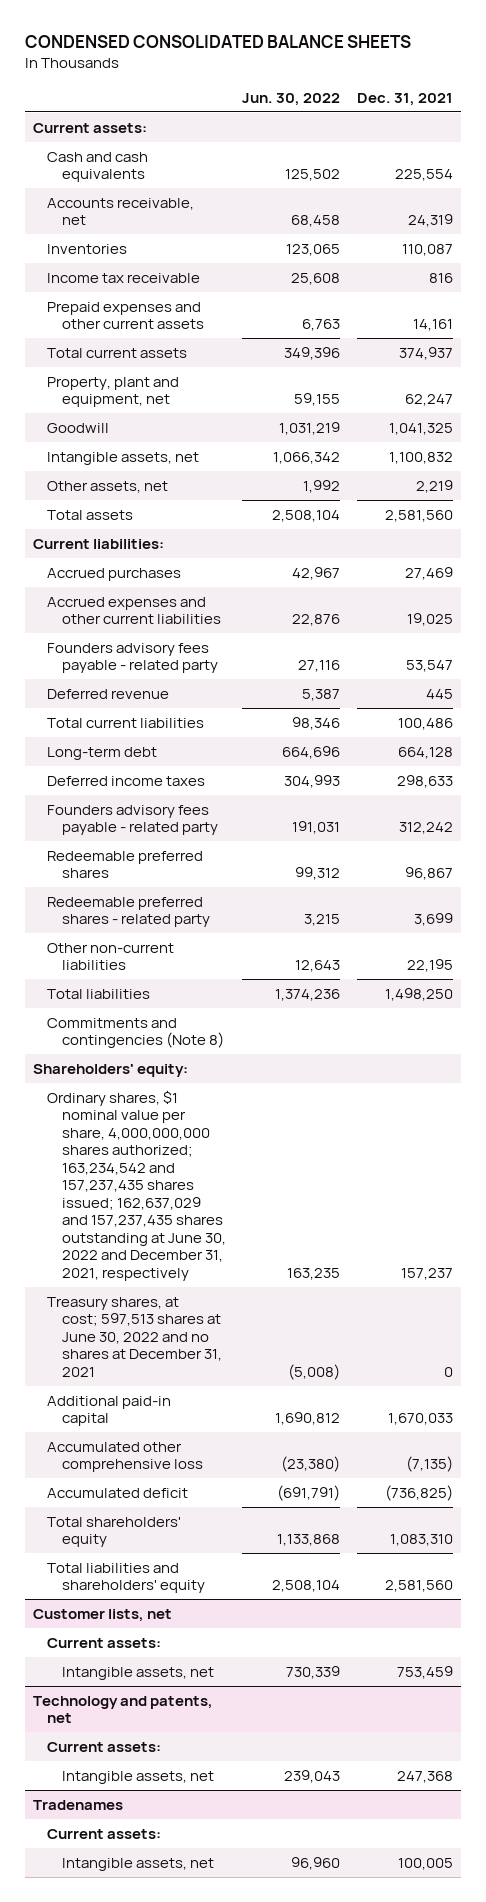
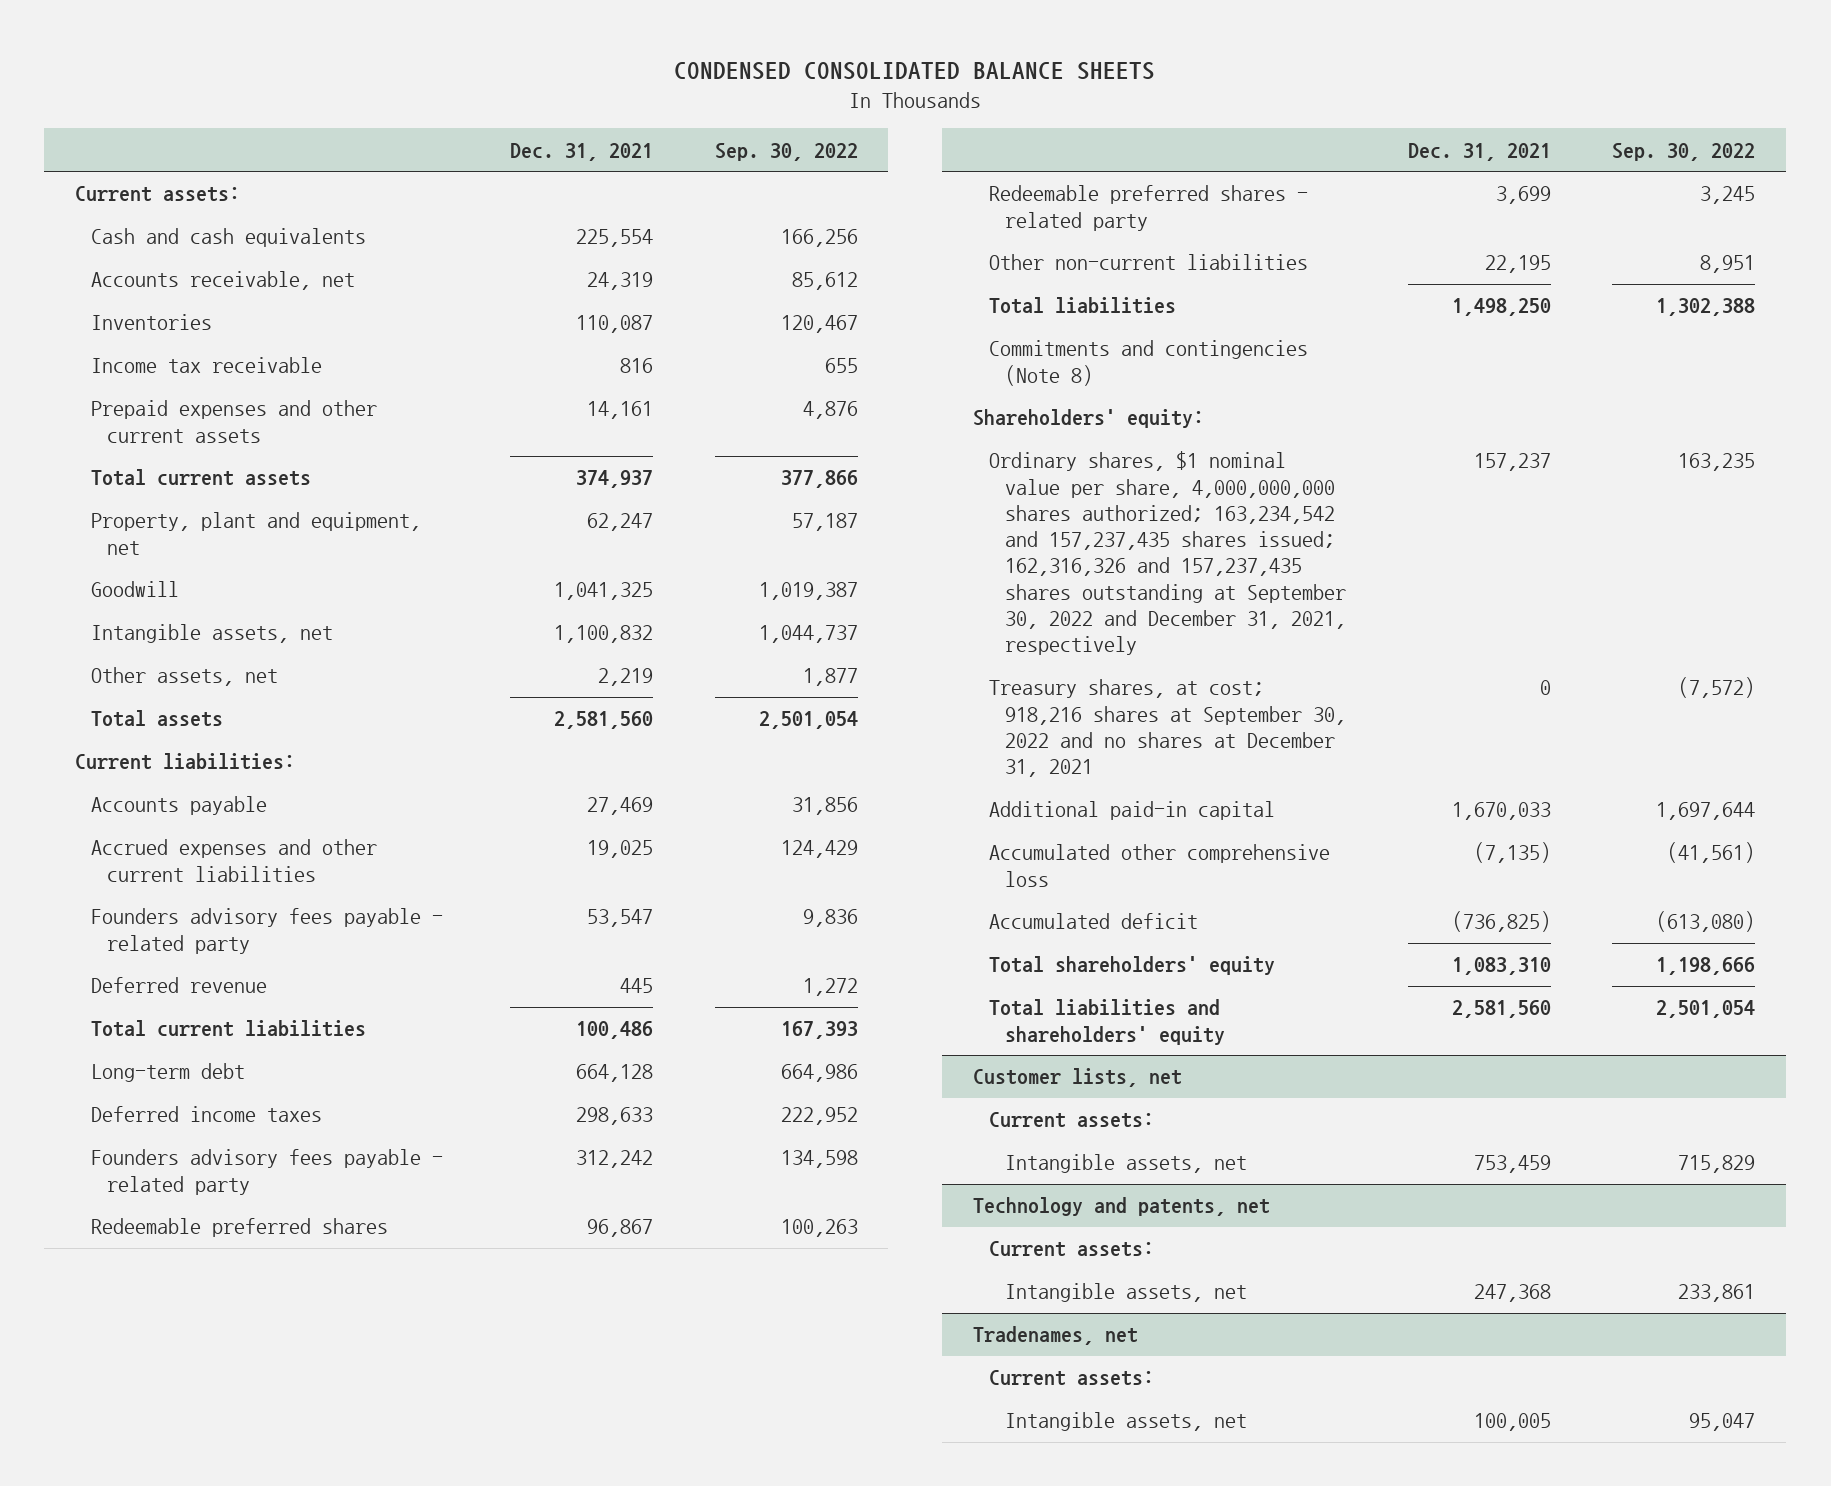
[242,92,341,106] Jun. 30, 2022 -> none
none -> [714,142,858,161] Sep. 30, 2022
[47,567,182,581] Accrued purchases -> [91,796,268,816] Accounts payable
[47,1089,226,1281] Ordinary shares, $1 nominal value per share, 4,000,000,000 shares authorized; 163,234,542 and 157,237,435 shares issued; 162,637,029 and 157,237,435 shares outstanding at June 30, 2022 and December 31, 2021, respectively -> [989,451,1346,656] Ordinary shares, $1 nominal value per share, 4,000,000,000 shares authorized; 163,234,542 and 157,237,435 shares issued; 162,316,326 and 157,237,435 shares outstanding at September 30, 2022 and December 31, 2021, respectively
[47,1296,222,1377] Treasury shares, at cost; 597,513 shares at June 30, 2022 and no shares at December 31, 2021 -> [989,679,1346,778] Treasury shares, at cost; 918,216 shares at September 30, 2022 and no shares at December 31, 2021
[32,1799,123,1810] Tradenames -> [973,1326,1139,1346] Tradenames, net

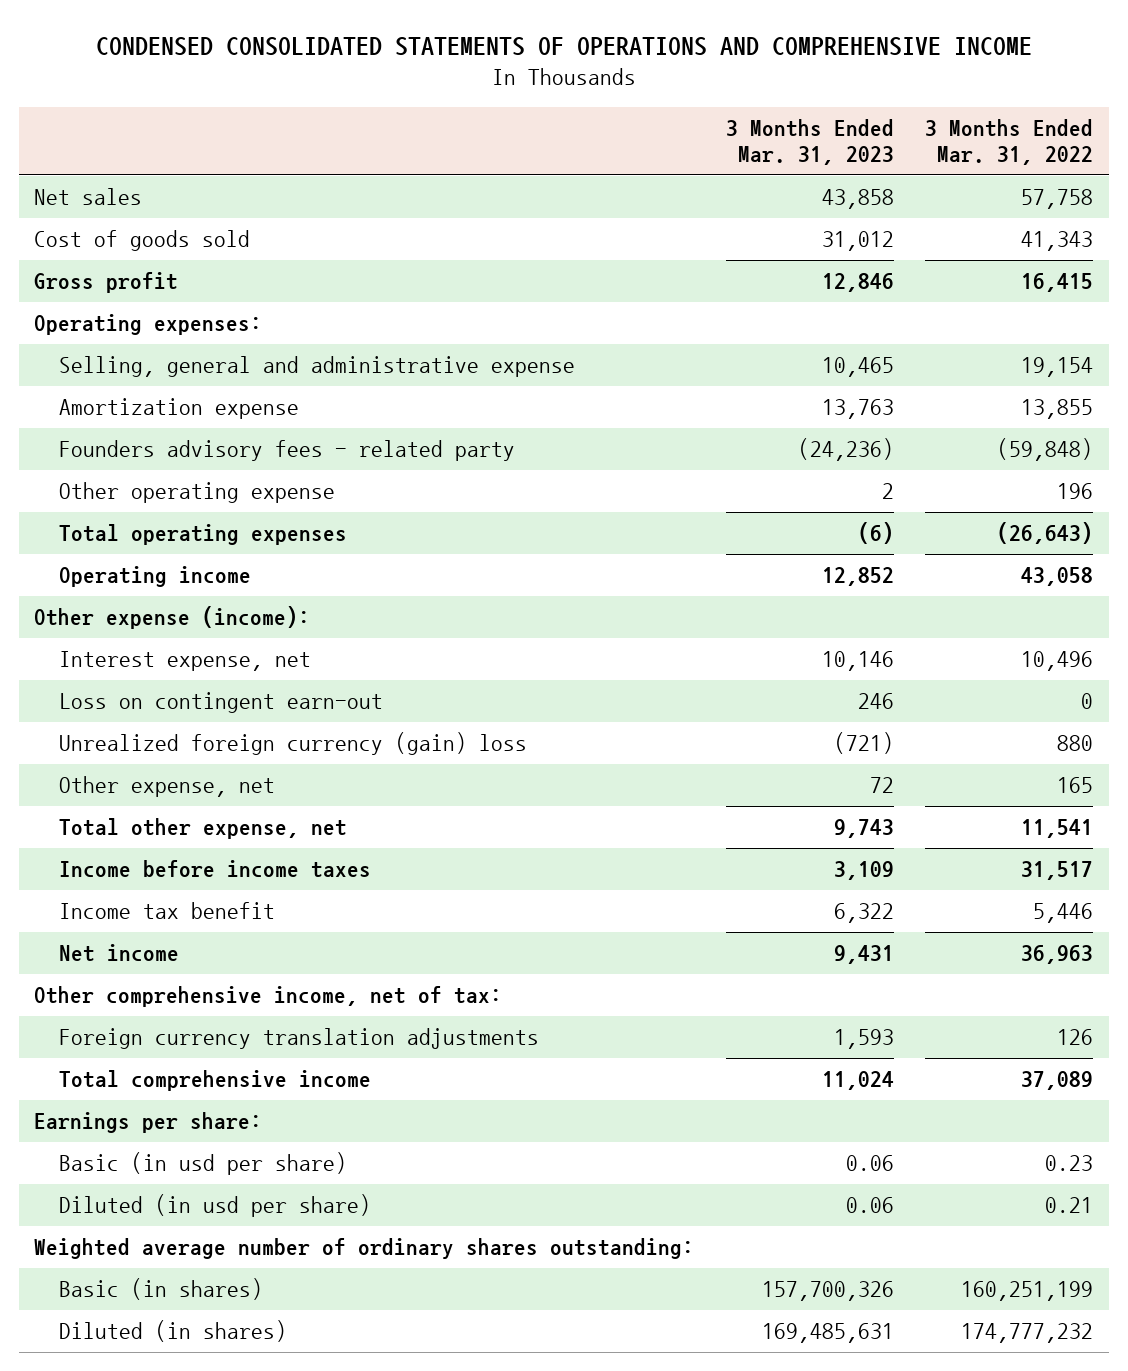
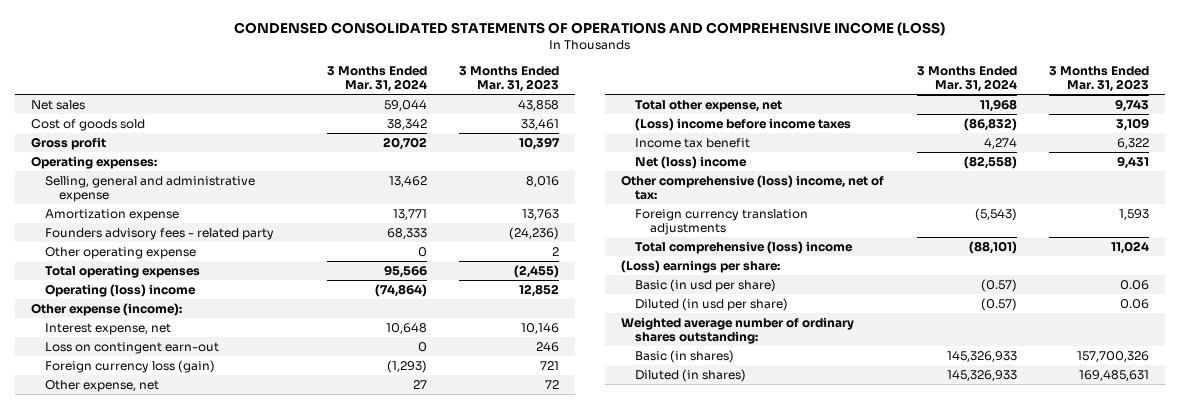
[95,36,1032,56] CONDENSED CONSOLIDATED STATEMENTS OF OPERATIONS AND COMPREHENSIVE INCOME -> [234,22,946,37] CONDENSED CONSOLIDATED STATEMENTS OF OPERATIONS AND COMPREHENSIVE INCOME (LOSS)
[925,119,1094,166] 3 Months Ended Mar. 31, 2022 -> none
none -> [326,66,427,92] 3 Months Ended Mar. 31, 2024
[821,231,894,252] 31,012 -> [521,118,560,130] 33,461
[821,273,894,293] 12,846 -> [519,136,561,150] 10,397
[821,357,894,378] 10,465 -> [526,175,560,187] 8,016
[857,522,894,545] (6) -> [514,264,560,278] (2,455)
[59,566,252,588] Operating income -> [45,283,197,297] Operating (loss) income
[59,732,528,756] Unrealized foreign currency (gain) loss -> [45,359,216,373] Foreign currency loss (gain)
[833,732,894,755] (721) -> [540,360,560,370] 721
[59,860,372,879] Income before income taxes -> [635,117,852,131] (Loss) income before income taxes
[59,944,180,963] Net income -> [635,155,748,169] Net (loss) income
[34,986,503,1008] Other comprehensive income, net of tax: -> [621,174,885,200] Other comprehensive (loss) income, net of tax:
[59,1070,372,1092] Total comprehensive income -> [635,240,854,254] Total comprehensive (loss) income
[34,1112,263,1134] Earnings per share: -> [621,259,781,273] (Loss) earnings per share:

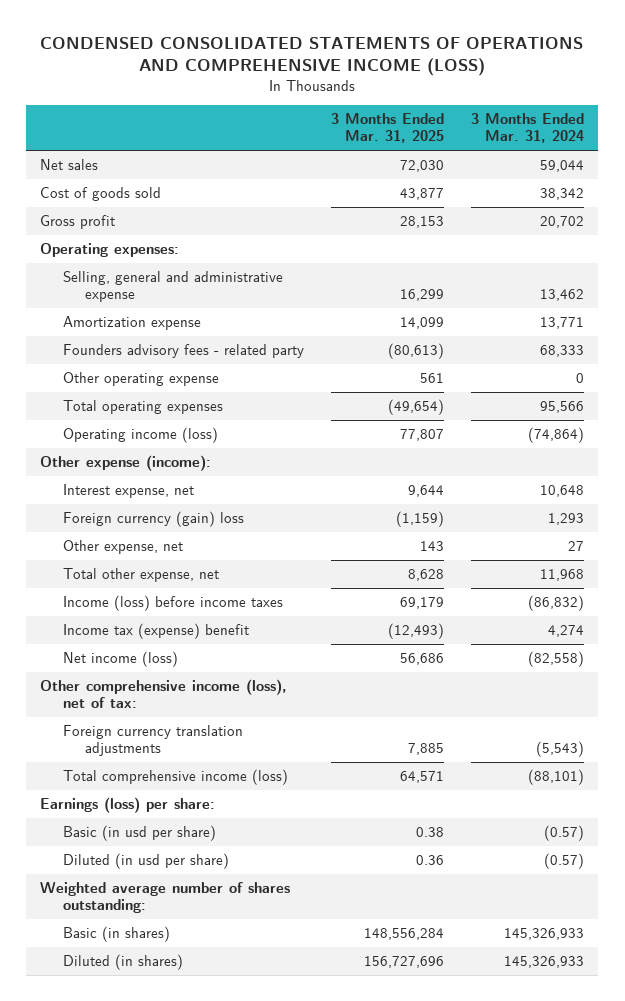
[459,66,560,92] 3 Months Ended Mar. 31, 2023 -> none
none -> [331,113,445,144] 3 Months Ended Mar. 31, 2025
[45,283,197,297] Operating (loss) income -> [62,427,218,444] Operating income (loss)
[45,341,220,354] Loss on contingent earn-out -> none
[45,359,216,373] Foreign currency loss (gain) -> [62,511,244,528] Foreign currency (gain) loss
[386,359,427,373] (1,293) -> [548,513,585,526] 1,293
[635,117,852,131] (Loss) income before income taxes -> [62,595,283,612] Income (loss) before income taxes
[635,137,751,148] Income tax benefit -> [62,623,249,640] Income tax (expense) benefit
[635,155,748,169] Net (loss) income -> [62,651,178,668] Net income (loss)
[621,174,885,200] Other comprehensive (loss) income, net of tax: -> [40,679,288,709] Other comprehensive income (loss), net of tax:
[635,240,854,254] Total comprehensive (loss) income -> [62,769,288,786] Total comprehensive income (loss)
[621,259,781,273] (Loss) earnings per share: -> [40,797,216,814] Earnings (loss) per share:
[621,316,855,344] Weighted average number of ordinary shares outstanding: -> [40,882,291,914] Weighted average number of shares outstanding:

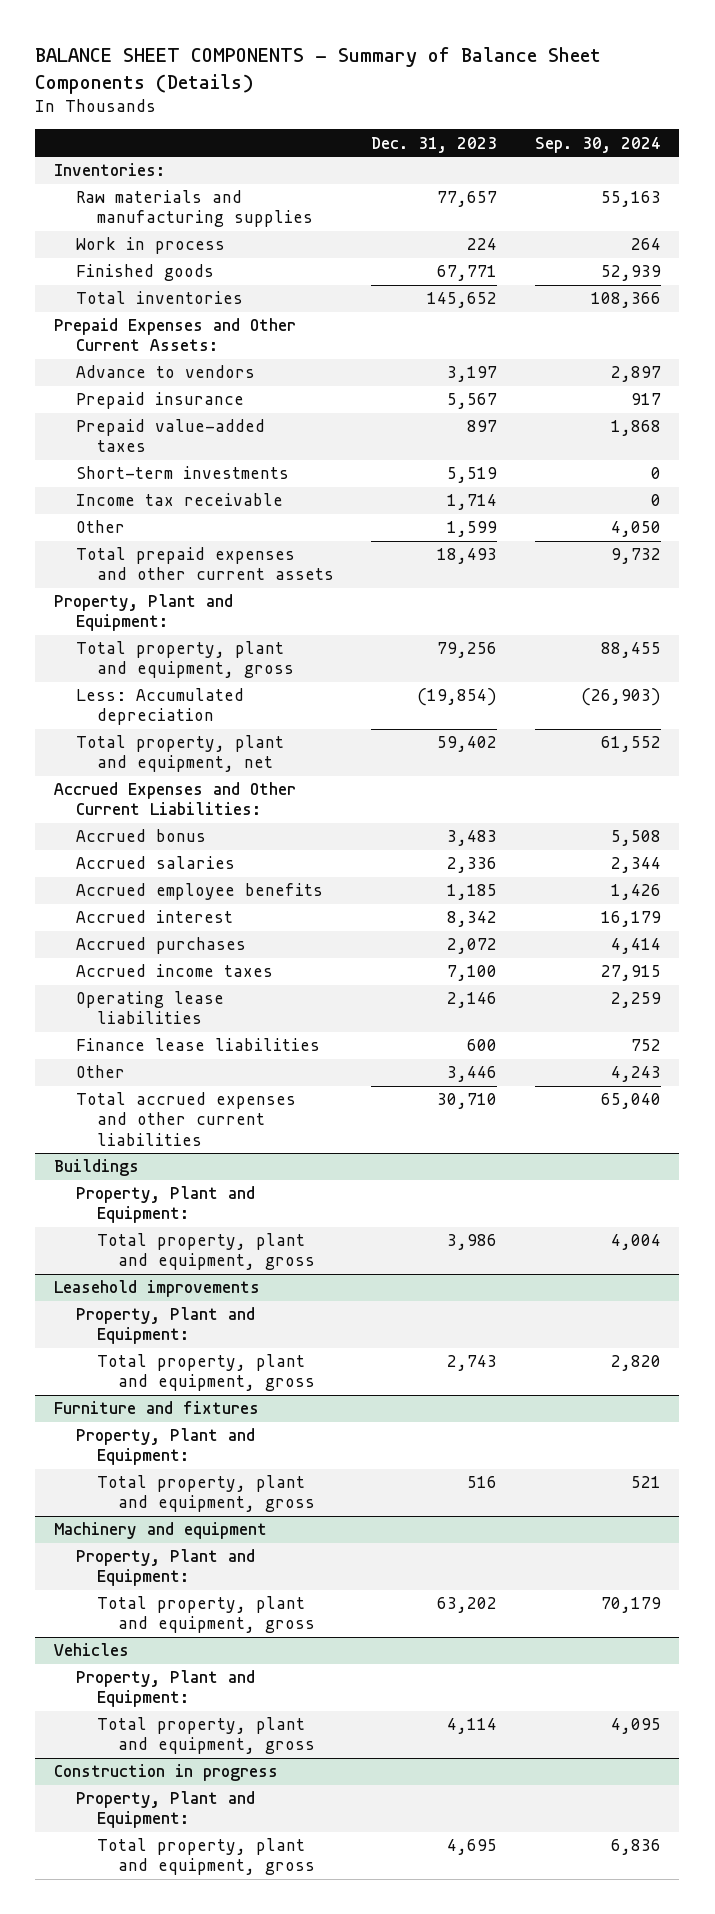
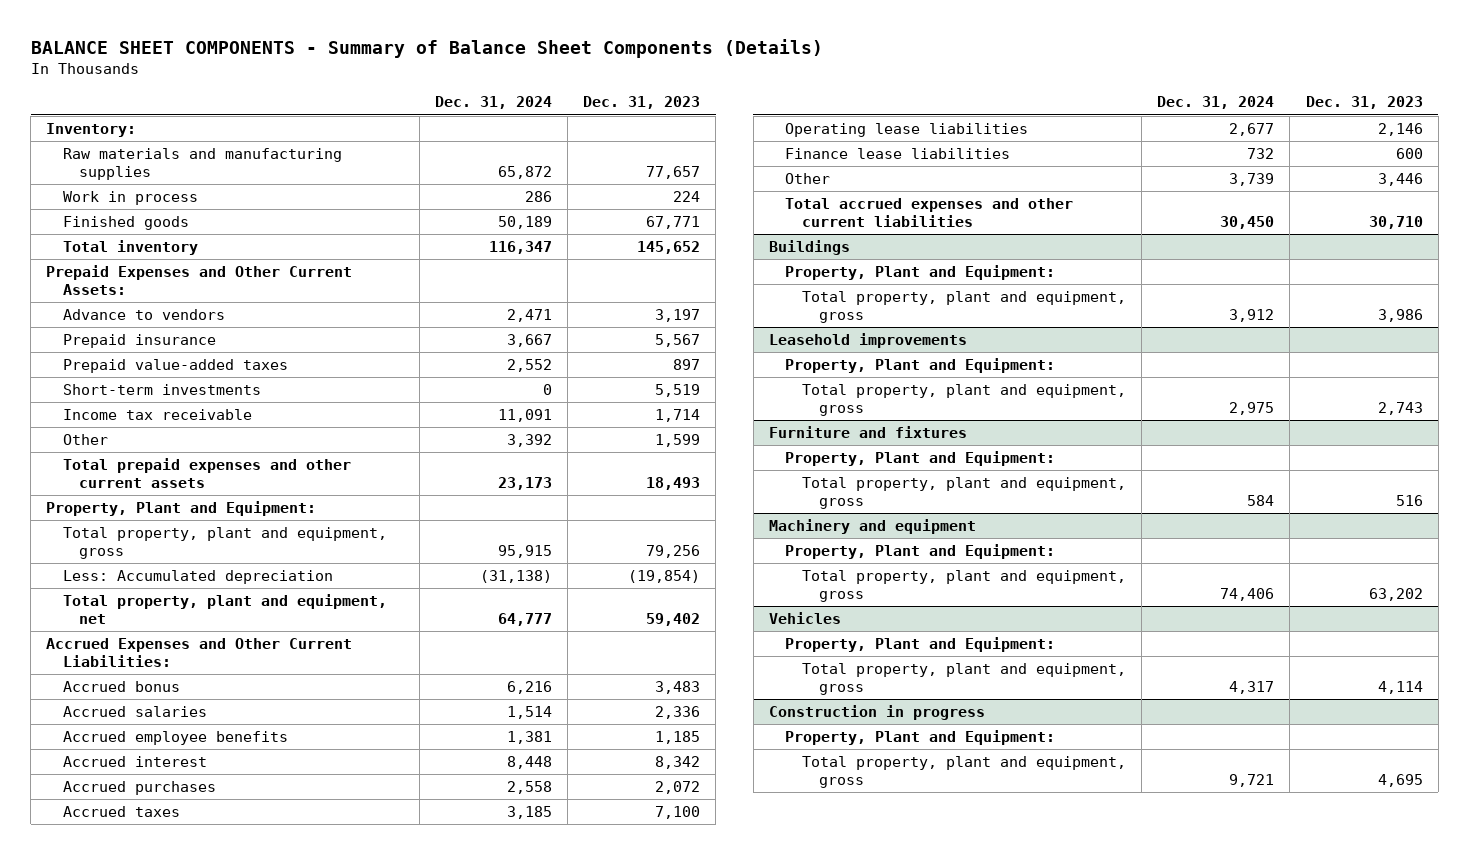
[534,136,661,153] Sep. 30, 2024 -> none
none -> [434,96,552,110] Dec. 31, 2024
[54,163,166,177] Inventories: -> [46,123,137,138] Inventory:
[75,291,243,305] Total inventories -> [62,240,198,256] Total inventory
[75,964,273,978] Accrued income taxes -> [62,806,180,818] Accrued taxes

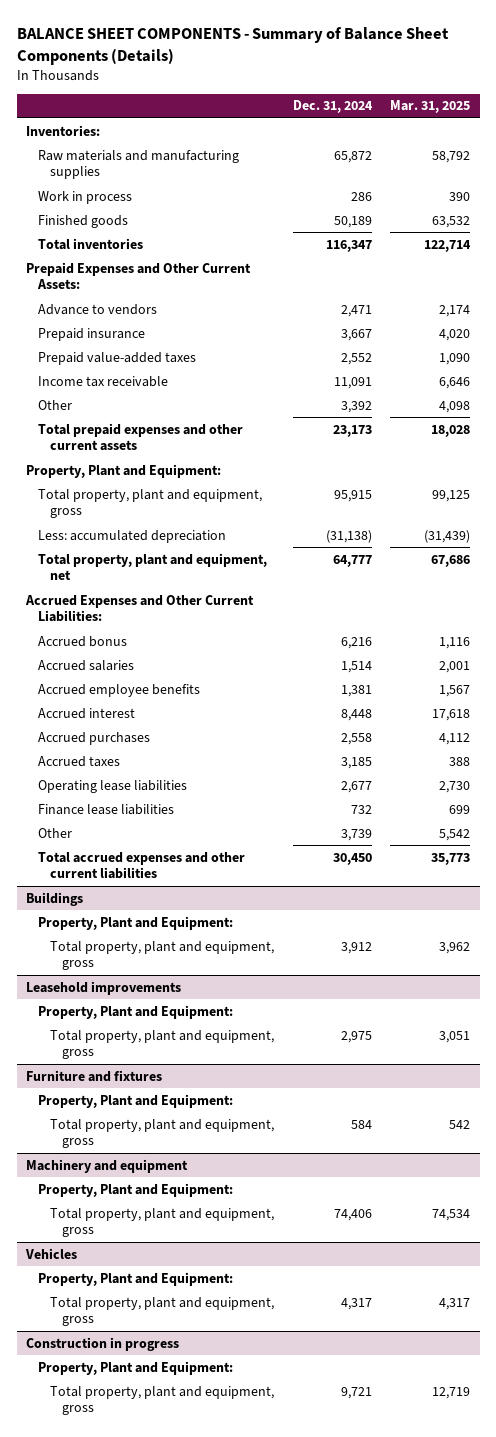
[583,96,701,110] Dec. 31, 2023 -> none
none -> [390,100,471,114] Mar. 31, 2025
[46,123,137,138] Inventory: -> [26,124,101,136] Inventories:
[62,240,198,256] Total inventory -> [38,237,144,250] Total inventories
[62,384,261,396] Short-term investments -> none
[62,570,333,585] Less: Accumulated depreciation -> [38,529,227,543] Less: accumulated depreciation

